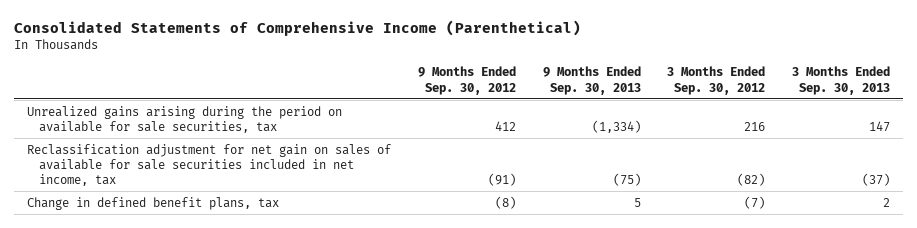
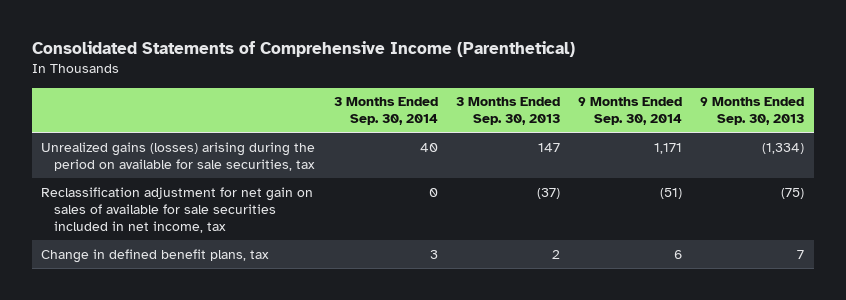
[417,66,516,95] 9 Months Ended Sep. 30, 2012 -> none
[667,66,766,95] 3 Months Ended Sep. 30, 2012 -> none
none -> [333,97,438,126] 3 Months Ended Sep. 30, 2014
none -> [578,97,683,126] 9 Months Ended Sep. 30, 2014
[27,105,343,133] Unrealized gains arising during the period on available for sale securities, tax -> [41,141,316,171] Unrealized gains (losses) arising during the period on available for sale securities, tax
[633,197,641,207] 5 -> [797,249,805,259] 7

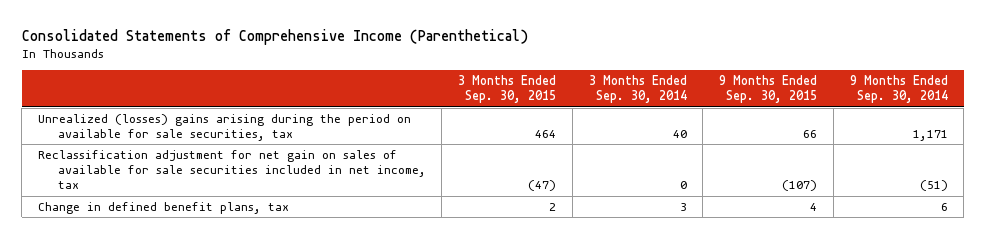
[455,97,560,126] 3 Months Ended Sep. 30, 2013 -> none
[700,97,805,126] 9 Months Ended Sep. 30, 2013 -> none
none -> [458,75,557,104] 3 Months Ended Sep. 30, 2015
none -> [719,75,818,104] 9 Months Ended Sep. 30, 2015
[41,141,316,171] Unrealized gains (losses) arising during the period on available for sale securities, tax -> [37,113,411,142] Unrealized (losses) gains arising during the period on available for sale securities, tax

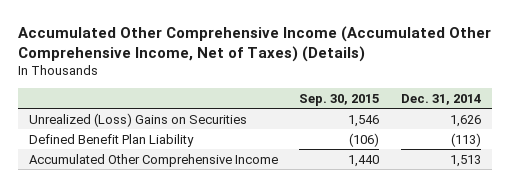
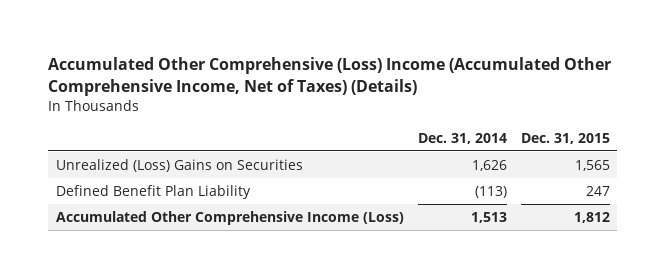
[17,25,491,62] Accumulated Other Comprehensive Income (Accumulated Other Comprehensive Income, Net of Taxes) (Details) -> [48,57,612,97] Accumulated Other Comprehensive (Loss) Income (Accumulated Other Comprehensive Income, Net of Taxes) (Details)
[299,93,380,106] Sep. 30, 2015 -> none
none -> [521,132,611,144] Dec. 31, 2015
[28,153,278,167] Accumulated Other Comprehensive Income -> [55,210,404,225] Accumulated Other Comprehensive Income (Loss)

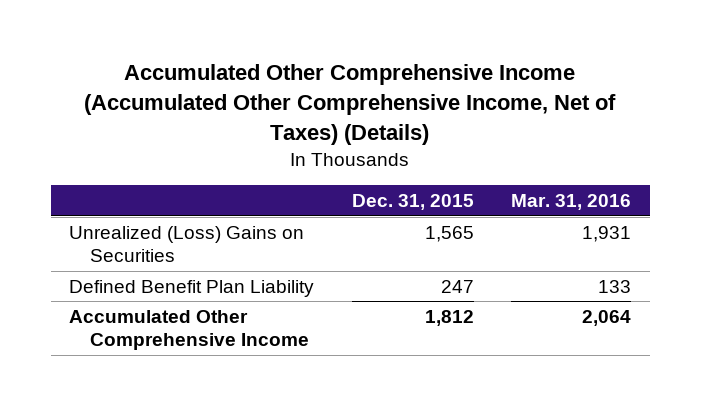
[48,57,612,97] Accumulated Other Comprehensive (Loss) Income (Accumulated Other Comprehensive Income, Net of Taxes) (Details) -> [84,64,617,146] Accumulated Other Comprehensive Income (Accumulated Other Comprehensive Income, Net of Taxes) (Details)
[417,132,507,144] Dec. 31, 2014 -> none
none -> [511,194,632,211] Mar. 31, 2016
[55,210,404,225] Accumulated Other Comprehensive Income (Loss) -> [69,309,310,351] Accumulated Other Comprehensive Income

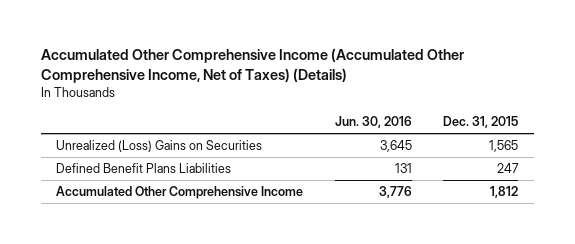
[511,194,632,211] Mar. 31, 2016 -> none
none -> [334,116,412,129] Jun. 30, 2016
[69,279,315,297] Defined Benefit Plan Liability -> [56,163,232,174] Defined Benefit Plans Liabilities

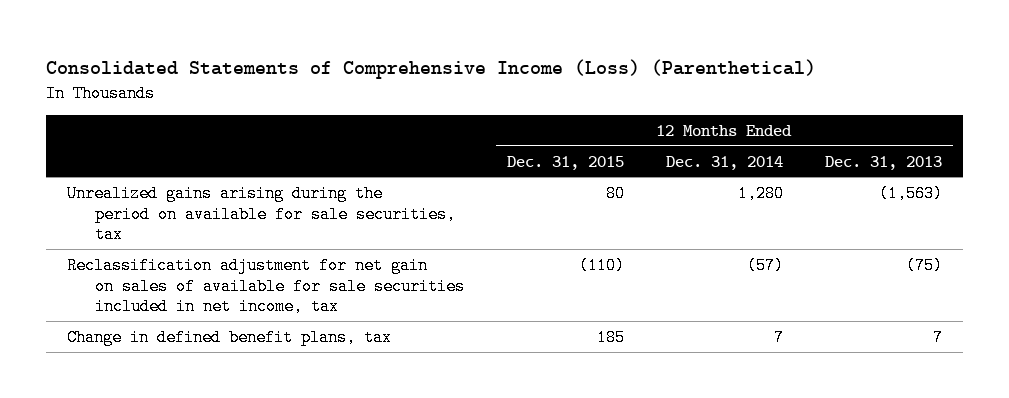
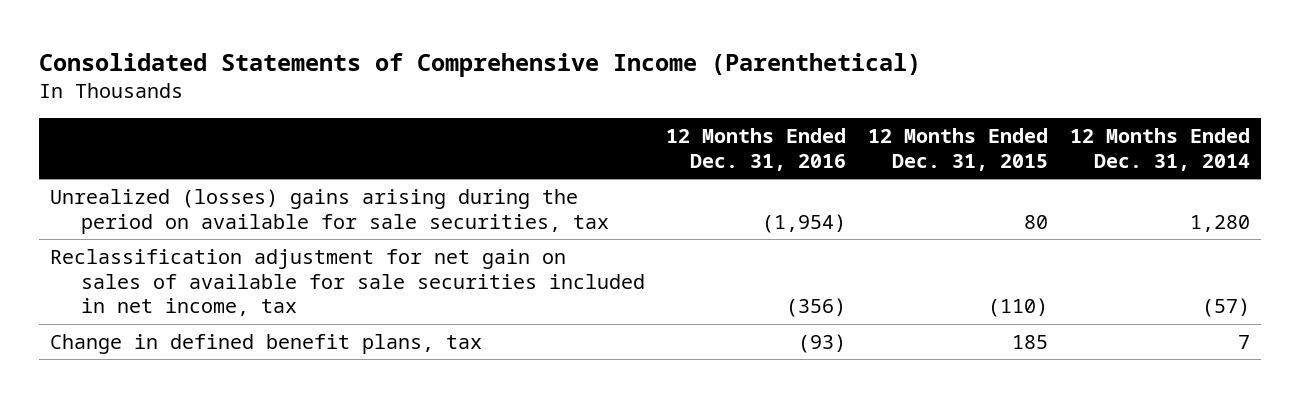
[45,58,816,79] Consolidated Statements of Comprehensive Income (Loss) (Parenthetical) -> [39,52,922,77] Consolidated Statements of Comprehensive Income (Parenthetical)
[824,155,942,170] Dec. 31, 2013 -> none
none -> [666,128,847,171] 12 Months Ended Dec. 31, 2016
[67,184,457,244] Unrealized gains arising during the period on available for sale securities, tax -> [50,188,609,234] Unrealized (losses) gains arising during the period on available for sale securities, tax

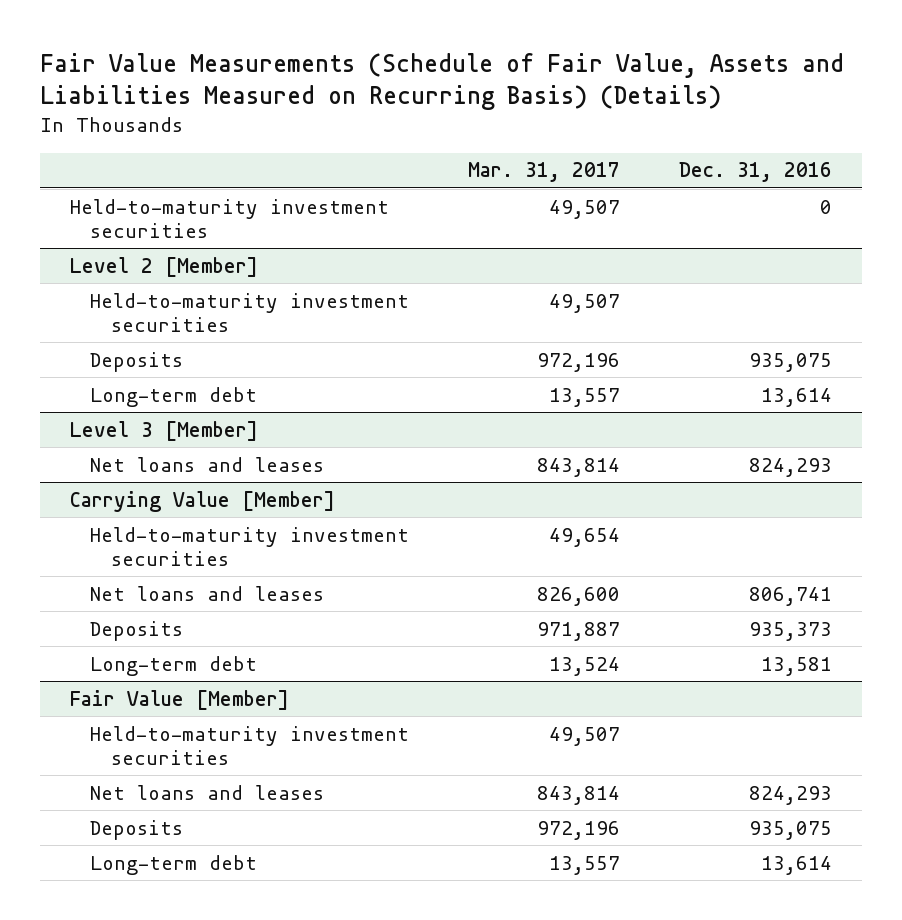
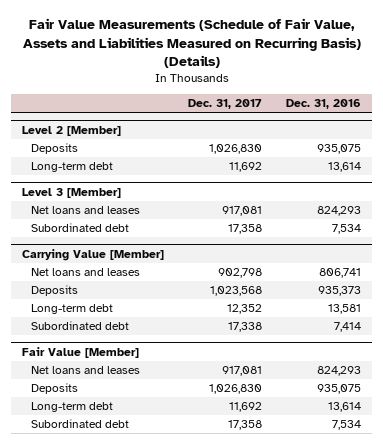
[468,162,621,183] Mar. 31, 2017 -> none
none -> [188,99,263,110] Dec. 31, 2017
[69,198,389,238] Held-to-maturity investment securities -> none
[90,292,410,332] Held-to-maturity investment securities -> none
none -> [31,223,130,233] Subordinated debt
[90,526,410,566] Held-to-maturity investment securities -> none
none -> [31,321,130,331] Subordinated debt
[90,725,410,765] Held-to-maturity investment securities -> none
none -> [31,419,130,429] Subordinated debt

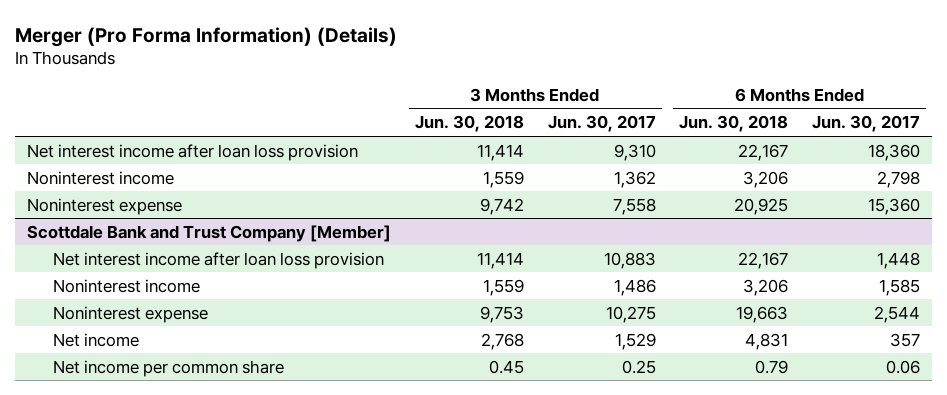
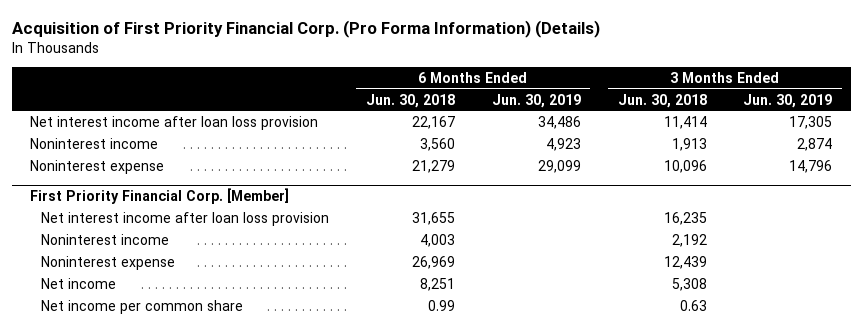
[15,26,398,47] Merger (Pro Forma Information) (Details) -> [11,19,600,38] Acquisition of First Priority Financial Corp. (Pro Forma Information) (Details)
[547,115,656,133] Jun. 30, 2017 -> none
[812,115,921,133] Jun. 30, 2017 -> none
none -> [491,93,581,108] Jun. 30, 2019
none -> [743,93,833,108] Jun. 30, 2019
[27,224,392,242] Scottdale Bank and Trust Company [Member] -> none
[483,170,525,188] 1,559 -> [671,137,707,151] 1,913
[743,170,789,188] 3,206 -> [419,137,455,151] 3,560
[480,197,525,215] 9,742 -> [663,159,707,173] 10,096
[734,197,789,215] 20,925 -> [411,159,455,173] 21,279
none -> [30,188,290,205] First Priority Financial Corp. [Member]
[477,251,525,269] 11,414 -> [663,211,707,225] 16,235
[738,251,789,269] 22,167 -> [411,211,455,225] 31,655
[483,278,525,296] 1,559 -> [671,233,707,247] 2,192
[743,278,789,296] 3,206 -> [419,233,455,247] 4,003
[480,305,525,323] 9,753 -> [663,255,707,269] 12,439
[736,305,789,323] 19,663 -> [411,255,455,269] 26,969
[481,332,525,350] 2,768 -> [671,277,707,291] 5,308
[745,332,789,350] 4,831 -> [419,277,455,291] 8,251
[489,359,525,374] 0.45 -> [679,299,707,311] 0.63
[755,359,789,374] 0.79 -> [427,299,455,311] 0.99

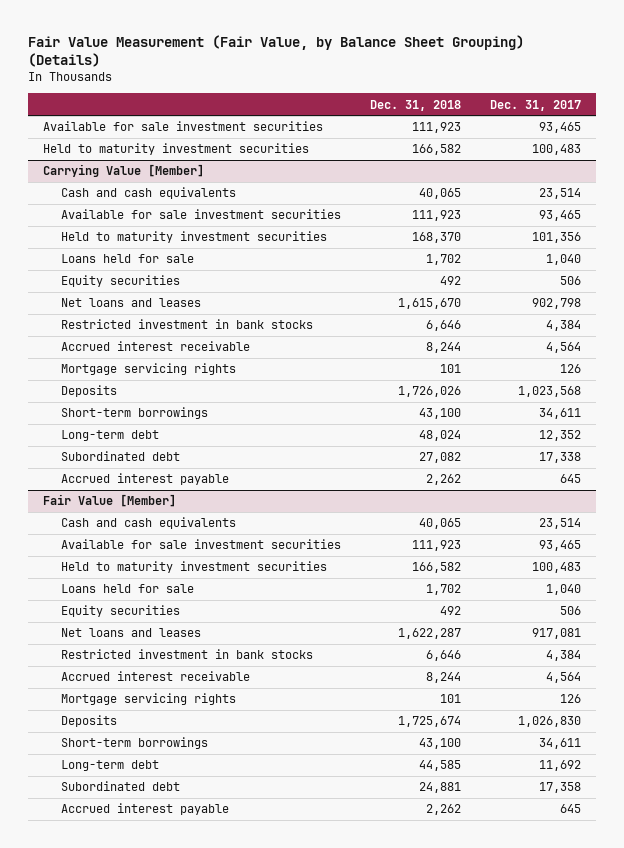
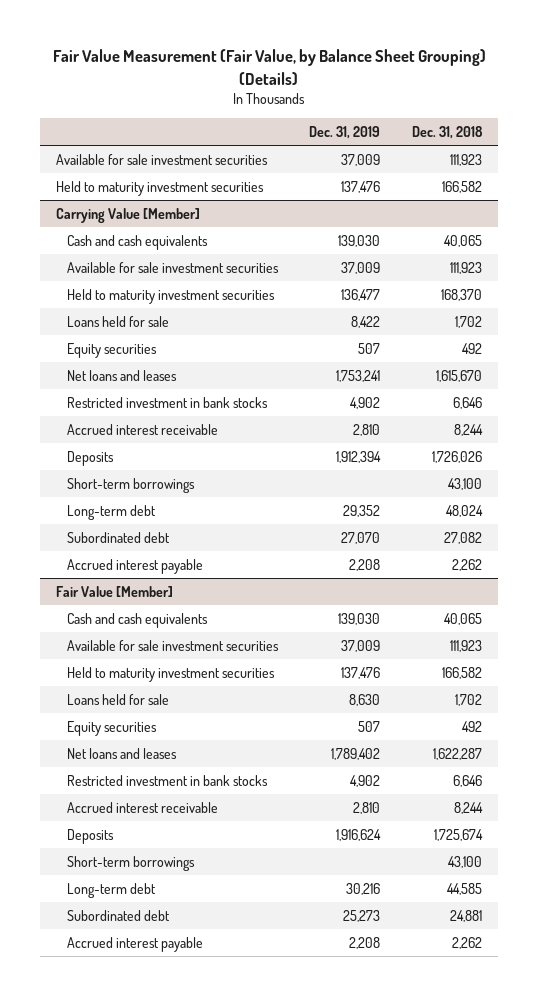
[490,99,582,111] Dec. 31, 2017 -> none
none -> [309,125,381,139] Dec. 31, 2019
[61,363,237,376] Mortgage servicing rights -> none
[61,693,237,706] Mortgage servicing rights -> none

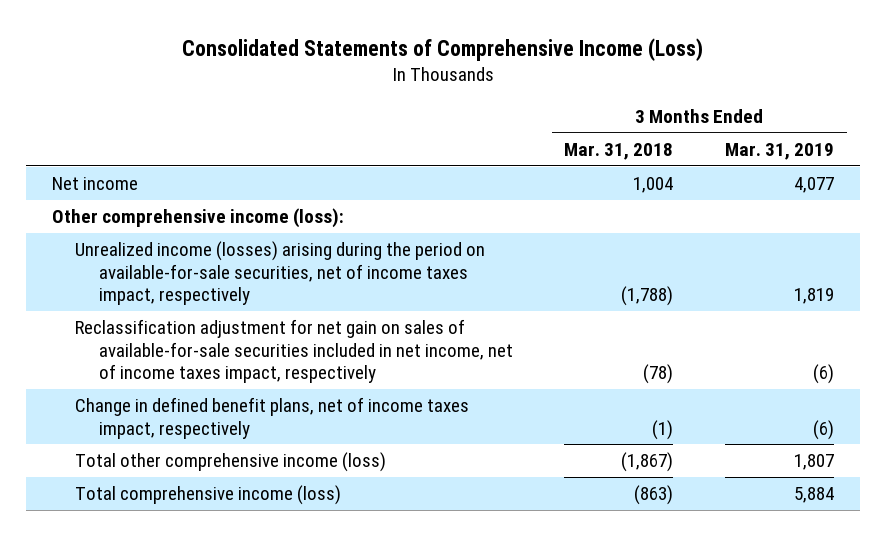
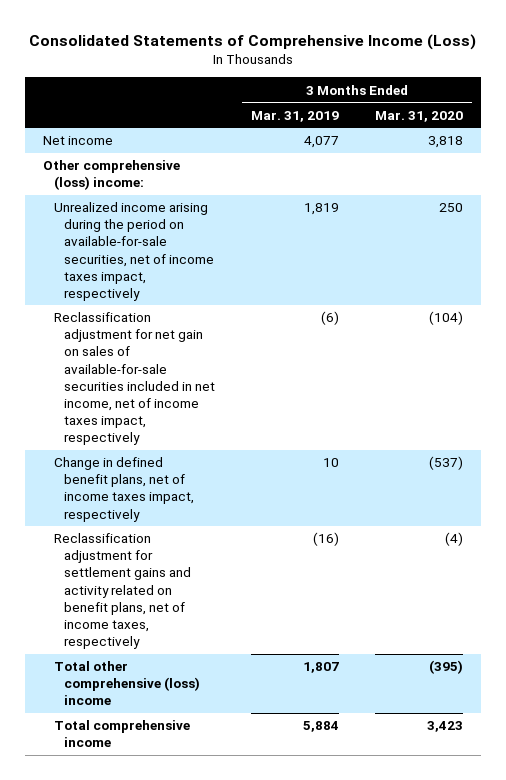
[564,143,674,161] Mar. 31, 2018 -> none
none -> [375,110,464,122] Mar. 31, 2020
[51,208,344,229] Other comprehensive income (loss): -> [42,160,180,191] Other comprehensive (loss) income:
[75,241,486,306] Unrealized income (losses) arising during the period on available-for-sale securities, net of income taxes impact, respectively -> [53,202,215,301] Unrealized income arising during the period on available-for-sale securities, net of income taxes impact, respectively
[812,419,834,440] (6) -> [323,458,340,468] 10
none -> [53,533,192,649] Reclassification adjustment for settlement gains and activity related on benefit plans, net of income taxes, respectively
[75,452,387,473] Total other comprehensive income (loss) -> [53,661,201,706] Total other comprehensive (loss) income
[75,485,342,506] Total comprehensive income (loss) -> [53,720,190,748] Total comprehensive income

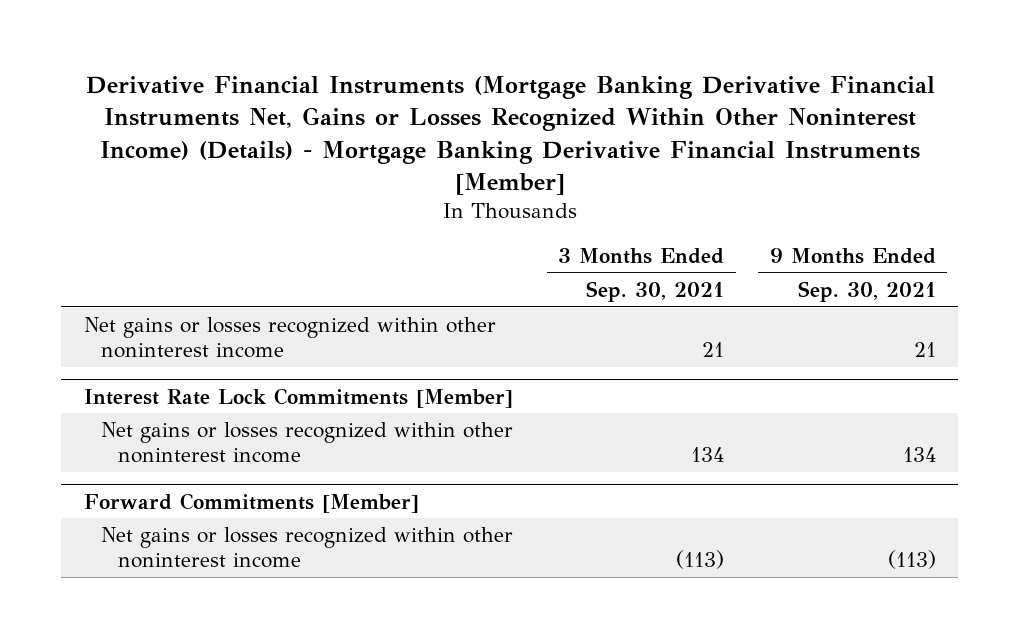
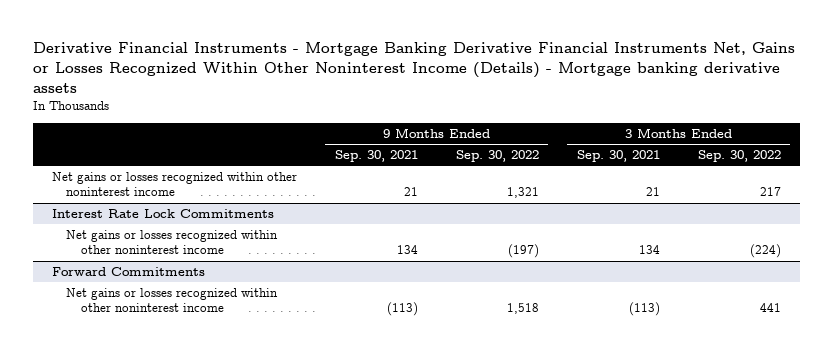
[85,76,935,195] Derivative Financial Instruments (Mortgage Banking Derivative Financial Instruments Net, Gains or Losses Recognized Within Other Noninterest Income) (Details) - Mortgage Banking Derivative Financial Instruments [Member] -> [32,41,795,93] Derivative Financial Instruments - Mortgage Banking Derivative Financial Instruments Net, Gains or Losses Recognized Within Other Noninterest Income (Details) - Mortgage banking derivative assets
none -> [455,150,539,163] Sep. 30, 2022
none -> [697,150,781,163] Sep. 30, 2022
[83,387,513,408] Interest Rate Lock Commitments [Member] -> [51,209,274,219] Interest Rate Lock Commitments
[83,492,419,513] Forward Commitments [Member] -> [51,267,205,277] Forward Commitments

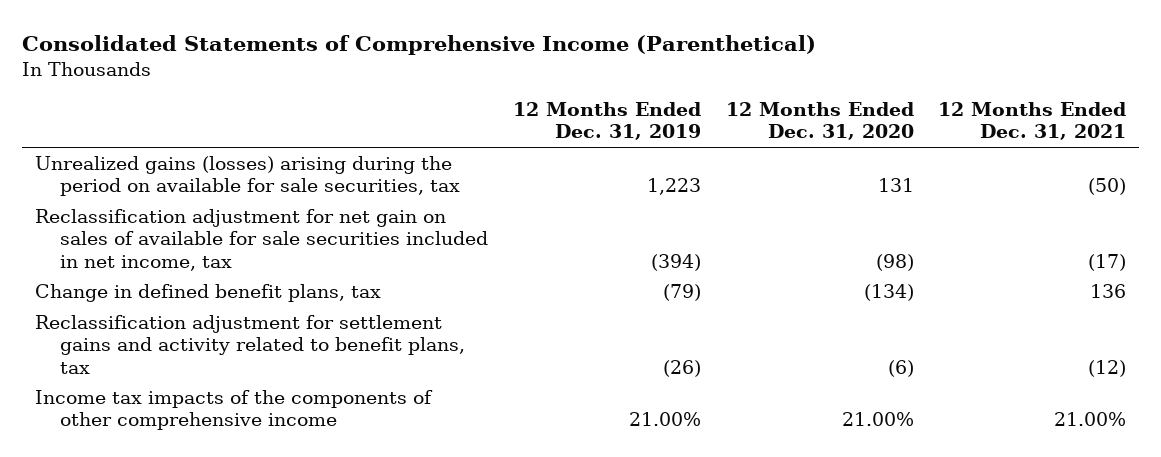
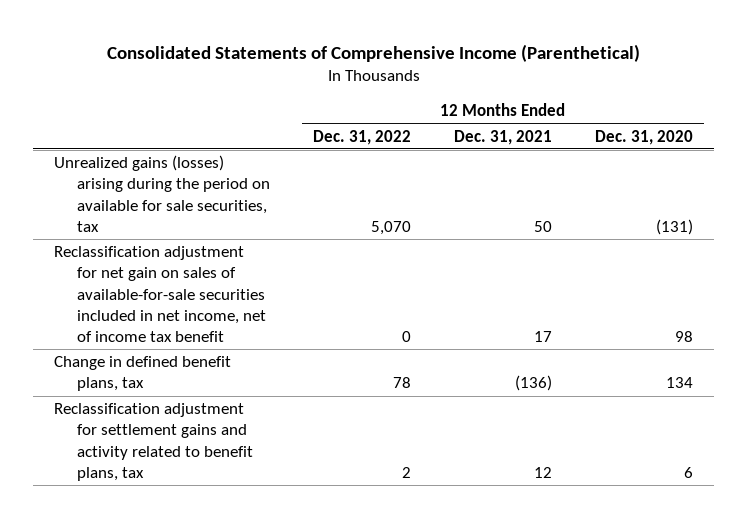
[512,102,701,141] 12 Months Ended Dec. 31, 2019 -> none
none -> [313,129,412,145] Dec. 31, 2022
[34,390,433,431] Income tax impacts of the components of other comprehensive income -> none
[877,178,914,193] 131 -> [655,218,693,235] (131)
[1088,178,1127,196] (50) -> [533,220,552,232] 50
[34,209,489,271] Reclassification adjustment for net gain on sales of available for sale securities included in net income, tax -> [54,246,267,342] Reclassification adjustment for net gain on sales of available-for-sale securities included in net income, net of income tax benefit
[875,253,914,271] (98) -> [674,330,693,342] 98
[1088,253,1127,271] (17) -> [533,330,552,342] 17
[863,284,914,302] (134) -> [665,377,693,389] 134
[1090,284,1127,299] 136 -> [514,375,552,392] (136)
[887,359,914,377] (6) -> [683,466,693,478] 6
[1088,359,1127,377] (12) -> [533,466,552,478] 12

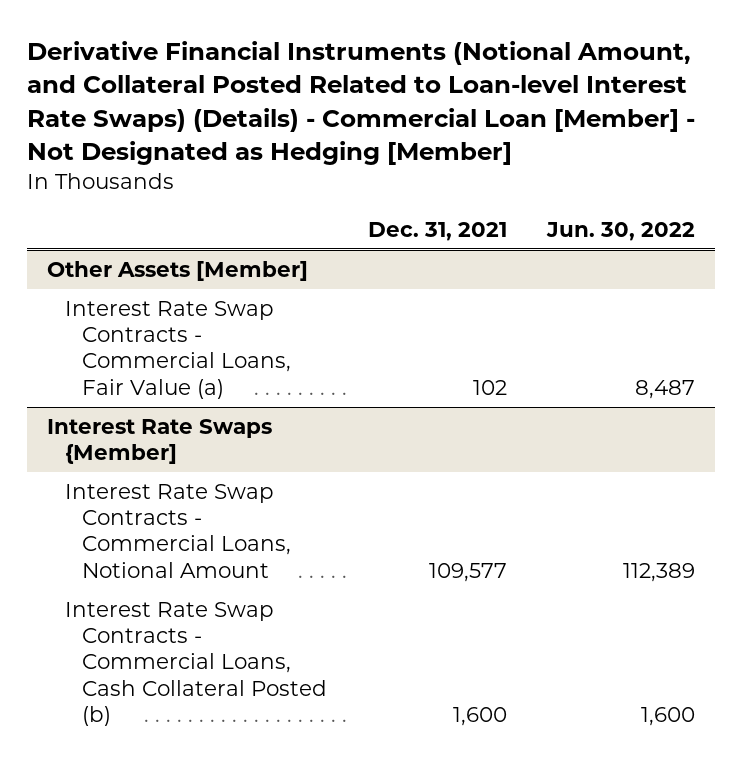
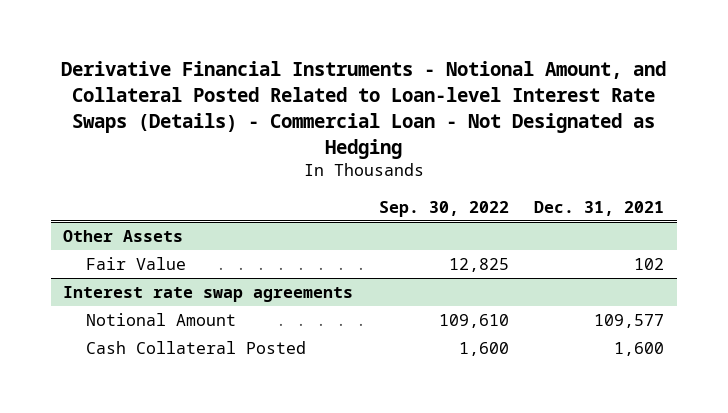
[26,41,695,165] Derivative Financial Instruments (Notional Amount, and Collateral Posted Related to Loan-level Interest Rate Swaps) (Details) - Commercial Loan [Member] - Not Designated as Hedging [Member] -> [60,61,666,159] Derivative Financial Instruments - Notional Amount, and Collateral Posted Related to Loan-level Interest Rate Swaps (Details) - Commercial Loan - Not Designated as Hedging
[546,221,696,241] Jun. 30, 2022 -> none
none -> [378,200,509,217] Sep. 30, 2022
[47,260,309,281] Other Assets [Member] -> [63,229,184,242] Other Assets
[64,300,292,399] Interest Rate Swap Contracts - Commercial Loans, Fair Value (a) -> [86,256,187,270] Fair Value
[47,418,273,465] Interest Rate Swaps {Member] -> [63,285,354,302] Interest rate swap agreements
[64,483,292,578] Interest Rate Swap Contracts - Commercial Loans, Notional Amount -> [86,312,237,326] Notional Amount
[64,601,328,727] Interest Rate Swap Contracts - Commercial Loans, Cash Collateral Posted (b) -> [86,340,307,354] Cash Collateral Posted

